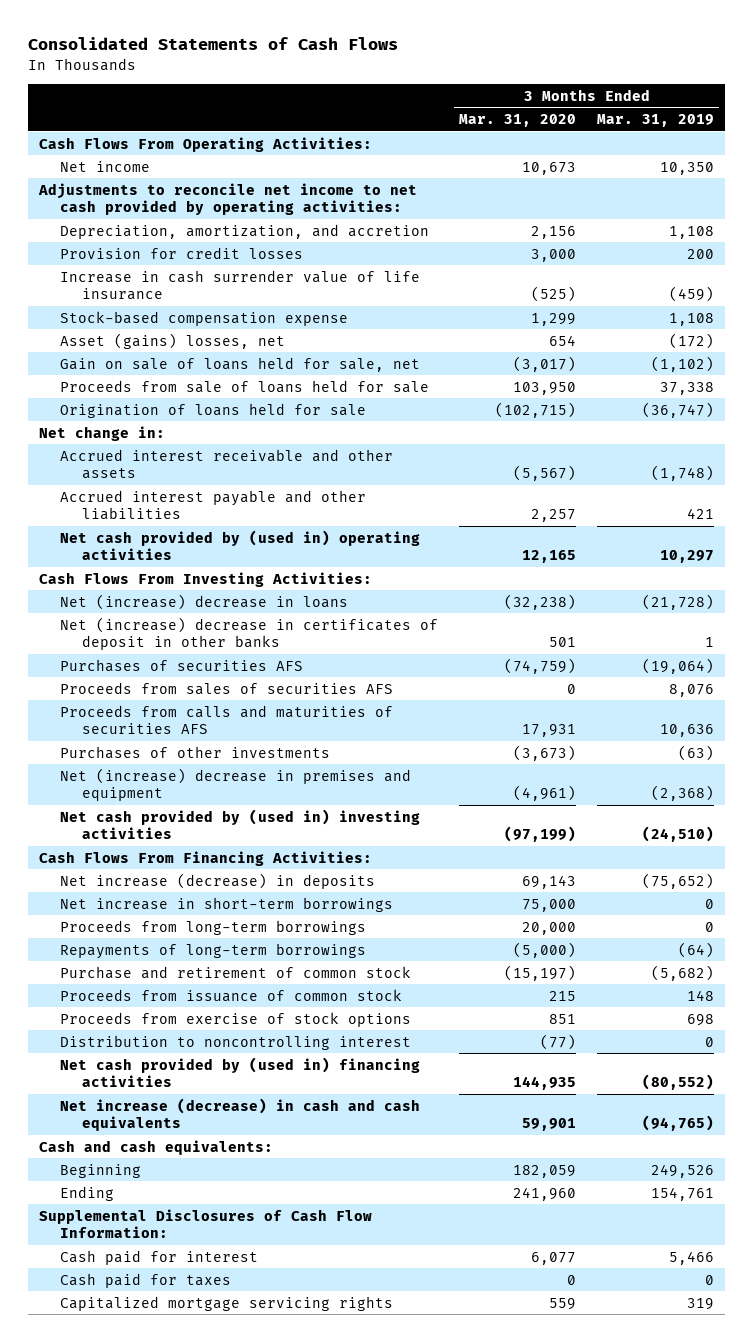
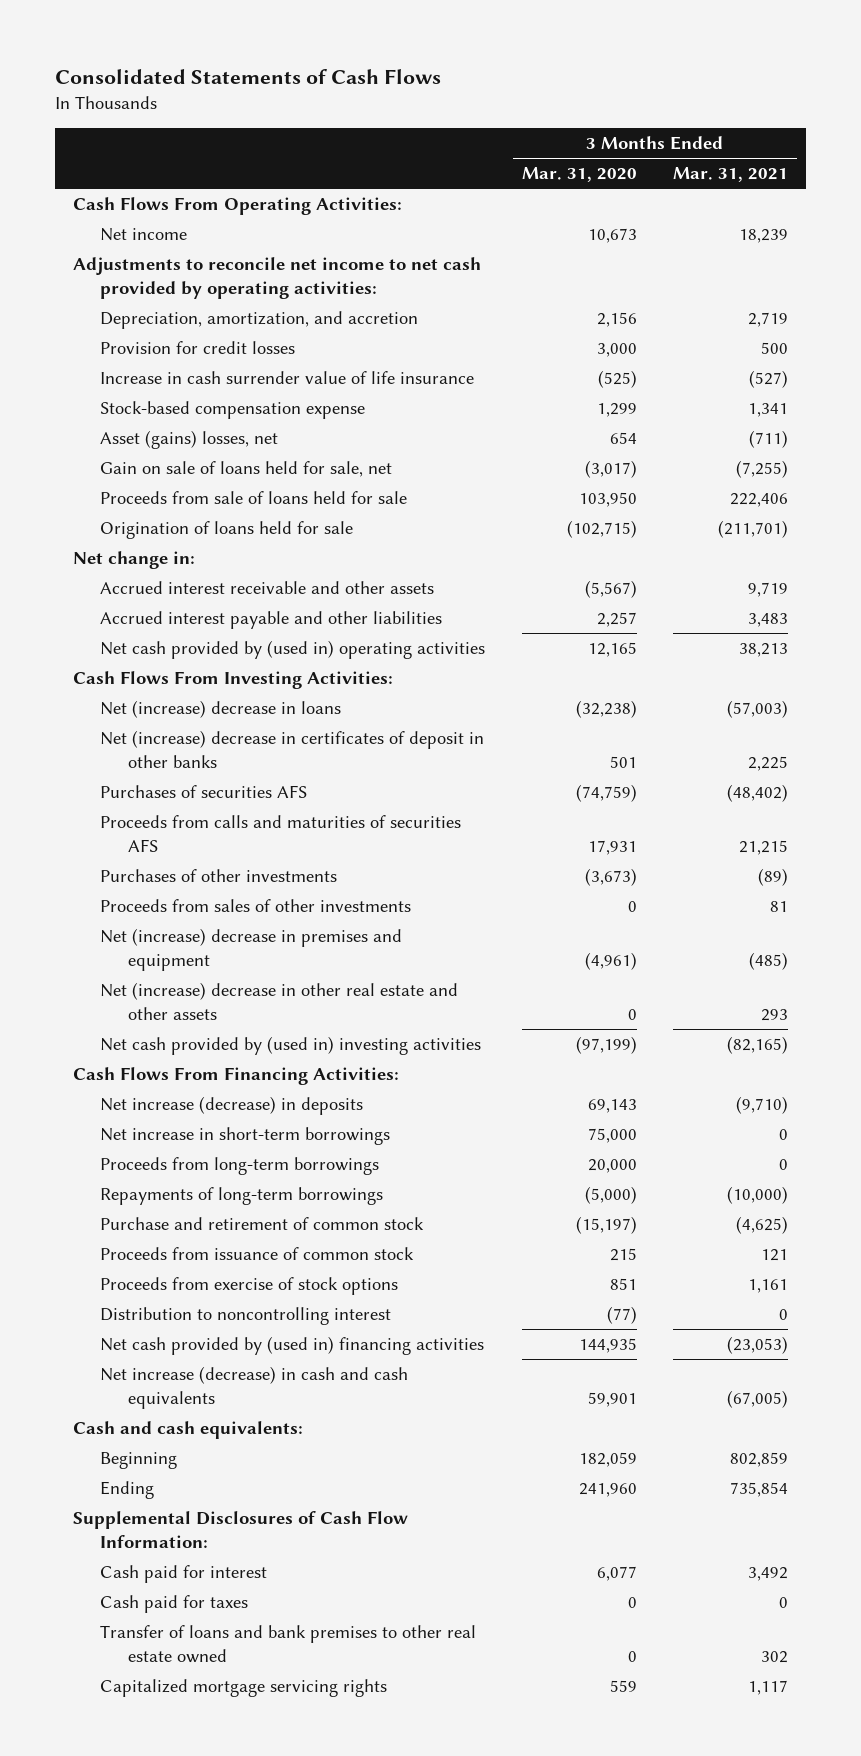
[597,113,715,127] Mar. 31, 2019 -> none
none -> [673,167,789,183] Mar. 31, 2021
[60,681,394,695] Proceeds from sales of securities AFS -> none
none -> [100,899,412,913] Proceeds from sales of other investments
none -> [100,982,459,1020] Net (increase) decrease in other real estate and other assets
none -> [100,1625,477,1663] Transfer of loans and bank premises to other real estate owned

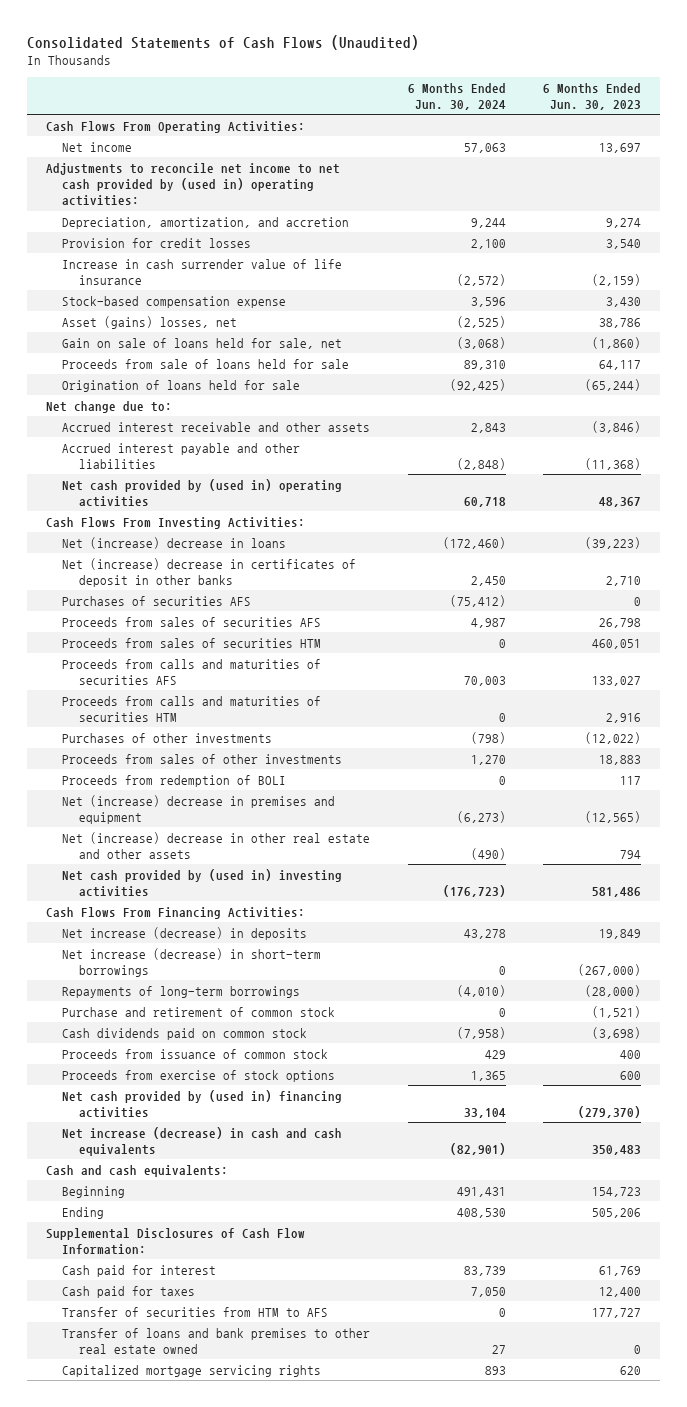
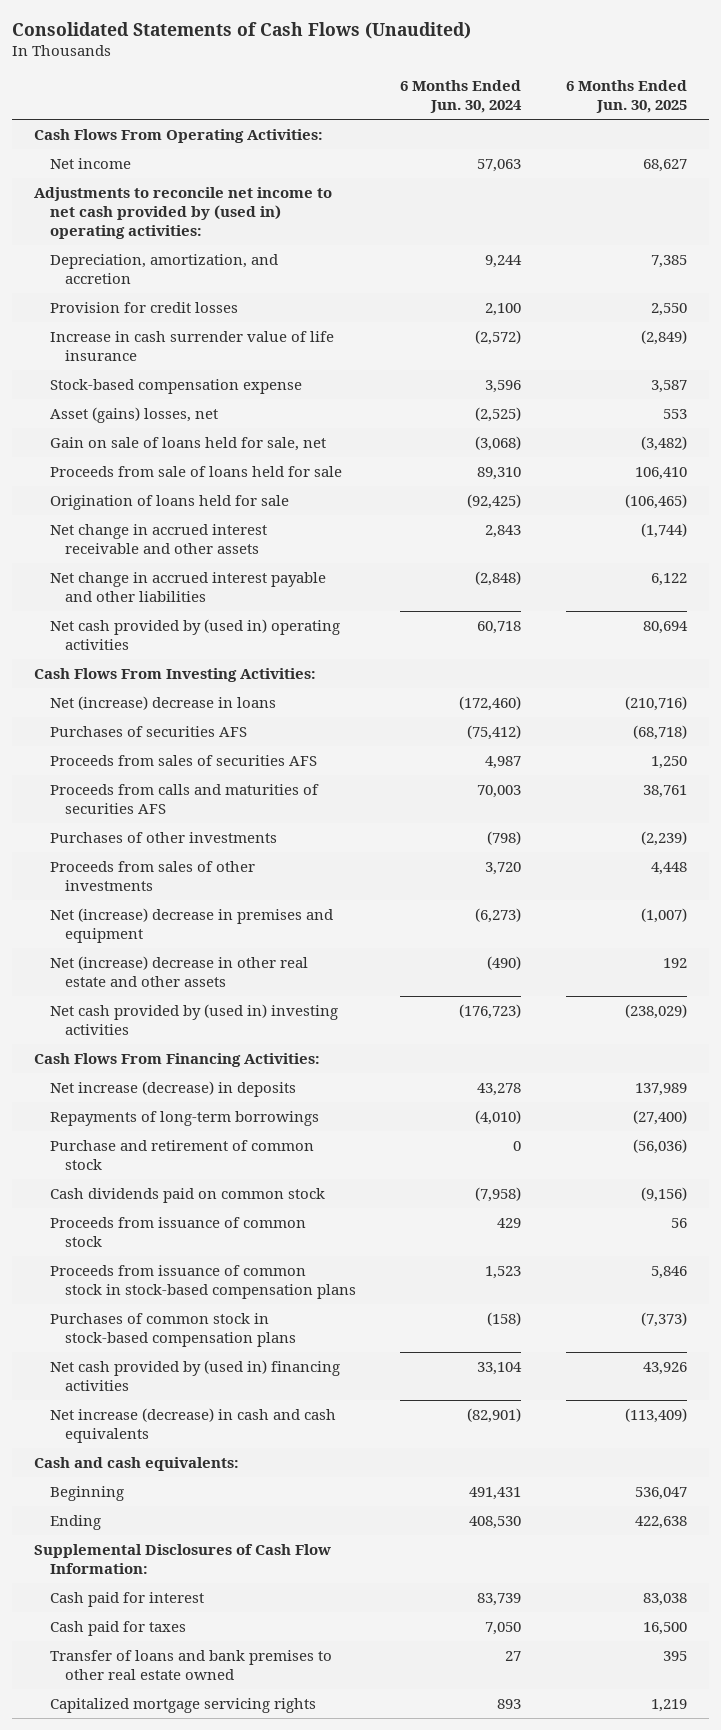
[543,82,642,110] 6 Months Ended Jun. 30, 2023 -> none
none -> [565,80,687,114] 6 Months Ended Jun. 30, 2025
[45,400,172,413] Net change due to: -> none
[62,421,371,432] Accrued interest receivable and other assets -> [49,524,267,555] Net change in accrued interest receivable and other assets
[62,442,301,469] Accrued interest payable and other liabilities -> [49,572,326,603] Net change in accrued interest payable and other liabilities
[62,557,357,587] Net (increase) decrease in certificates of deposit in other banks -> none
[62,637,322,648] Proceeds from sales of securities HTM -> none
[62,695,322,722] Proceeds from calls and maturities of securities HTM -> none
[62,774,287,787] Proceeds from redemption of BOLI -> none
[470,754,506,765] 1,270 -> [485,862,522,876] 3,720
[62,947,322,977] Net increase (decrease) in short-term borrowings -> none
[62,1069,336,1082] Proceeds from exercise of stock options -> [49,1265,356,1300] Proceeds from issuance of common stock in stock-based compensation plans
[470,1070,506,1081] 1,365 -> [485,1266,522,1280] 1,523
none -> [49,1313,296,1348] Purchases of common stock in stock-based compensation plans
[62,1306,329,1317] Transfer of securities from HTM to AFS -> none

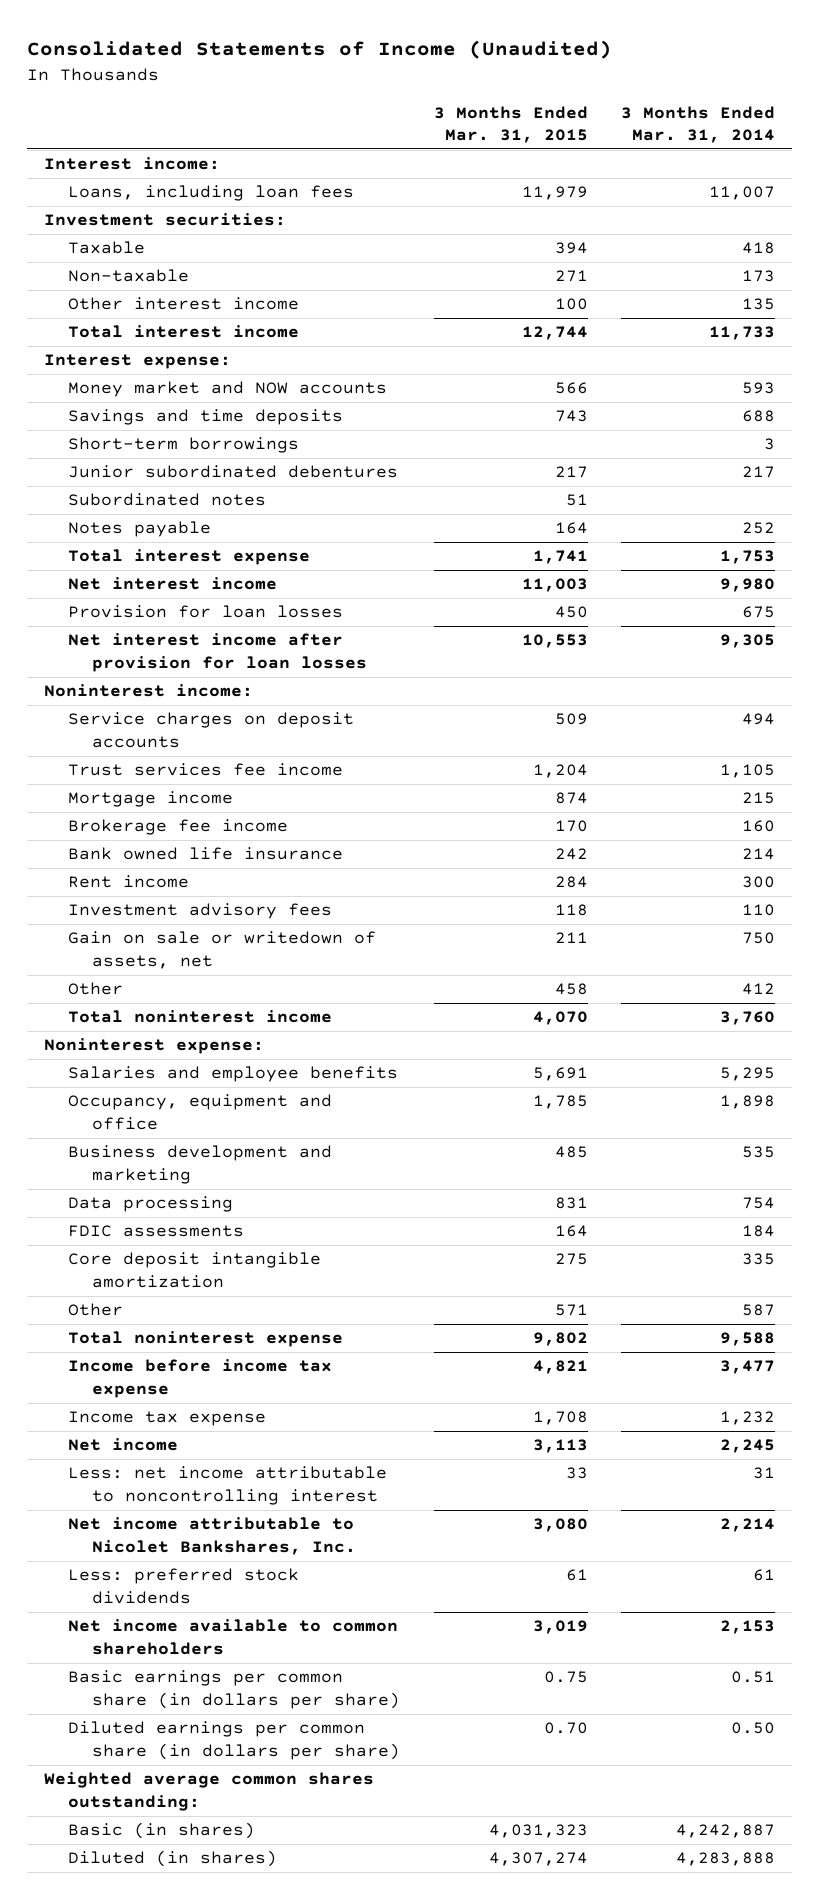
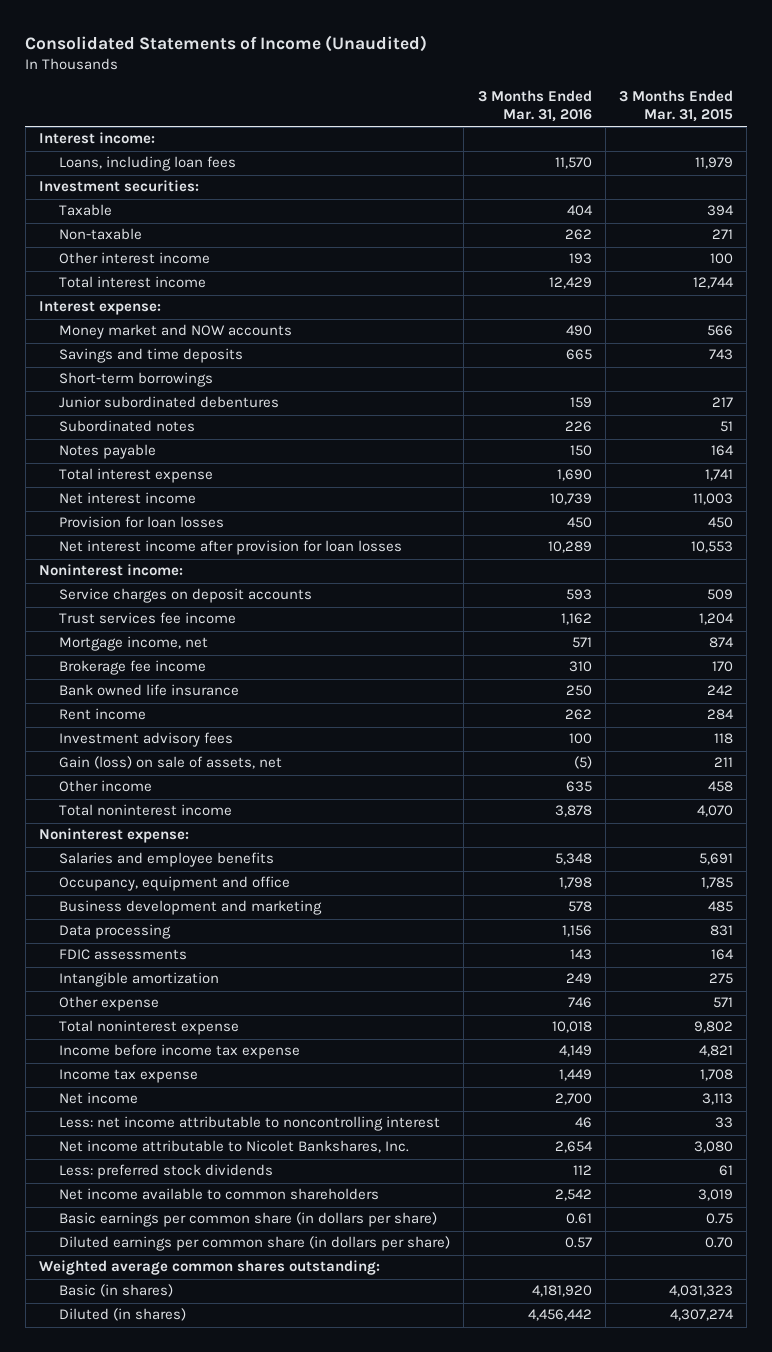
[621,105,776,144] 3 Months Ended Mar. 31, 2014 -> none
none -> [477,89,592,123] 3 Months Ended Mar. 31, 2016
[68,791,234,808] Mortgage income -> [59,636,209,652] Mortgage income, net
[68,931,377,970] Gain on sale or writedown of assets, net -> [59,756,283,770] Gain (loss) on sale of assets, net
[68,982,124,996] Other -> [59,780,153,793] Other income
[68,1252,322,1289] Core deposit intangible amortization -> [59,972,220,988] Intangible amortization
[68,1303,124,1317] Other -> [59,996,160,1012] Other expense

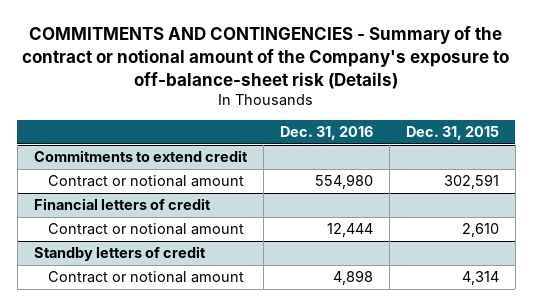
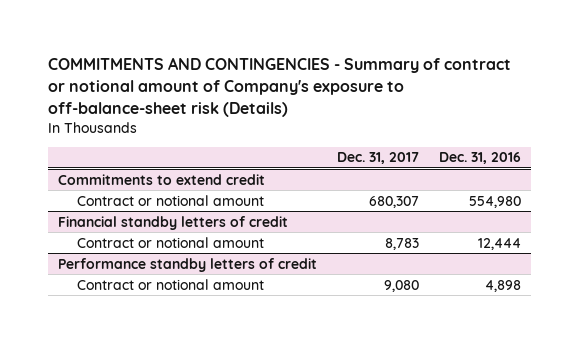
[22,26,510,89] COMMITMENTS AND CONTINGENCIES - Summary of the contract or notional amount of the Company's exposure to off-balance-sheet risk (Details) -> [47,56,511,117] COMMITMENTS AND CONTINGENCIES - Summary of contract or notional amount of Company's exposure to off-balance-sheet risk (Details)
[405,126,499,141] Dec. 31, 2015 -> none
none -> [337,152,420,165] Dec. 31, 2017
[33,198,211,211] Financial letters of credit -> [57,215,288,230] Financial standby letters of credit
[33,246,206,262] Standby letters of credit -> [57,257,317,272] Performance standby letters of credit

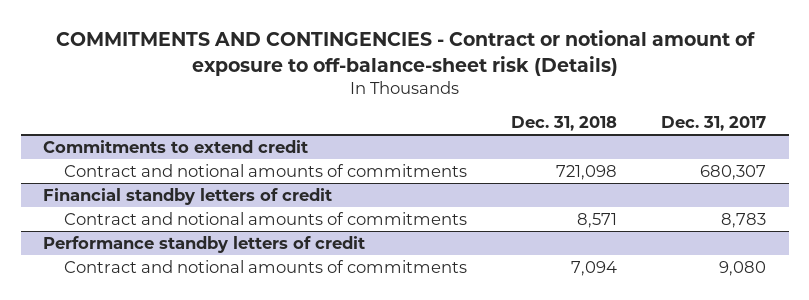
[47,56,511,117] COMMITMENTS AND CONTINGENCIES - Summary of contract or notional amount of Company's exposure to off-balance-sheet risk (Details) -> [55,30,755,76] COMMITMENTS AND CONTINGENCIES - Contract or notional amount of exposure to off-balance-sheet risk (Details)
[439,152,522,165] Dec. 31, 2016 -> none
none -> [511,116,618,132] Dec. 31, 2018
[76,194,264,206] Contract or notional amount -> [63,163,467,177] Contract and notional amounts of commitments
[76,236,264,248] Contract or notional amount -> [63,211,467,225] Contract and notional amounts of commitments
[76,278,264,290] Contract or notional amount -> [63,259,467,273] Contract and notional amounts of commitments

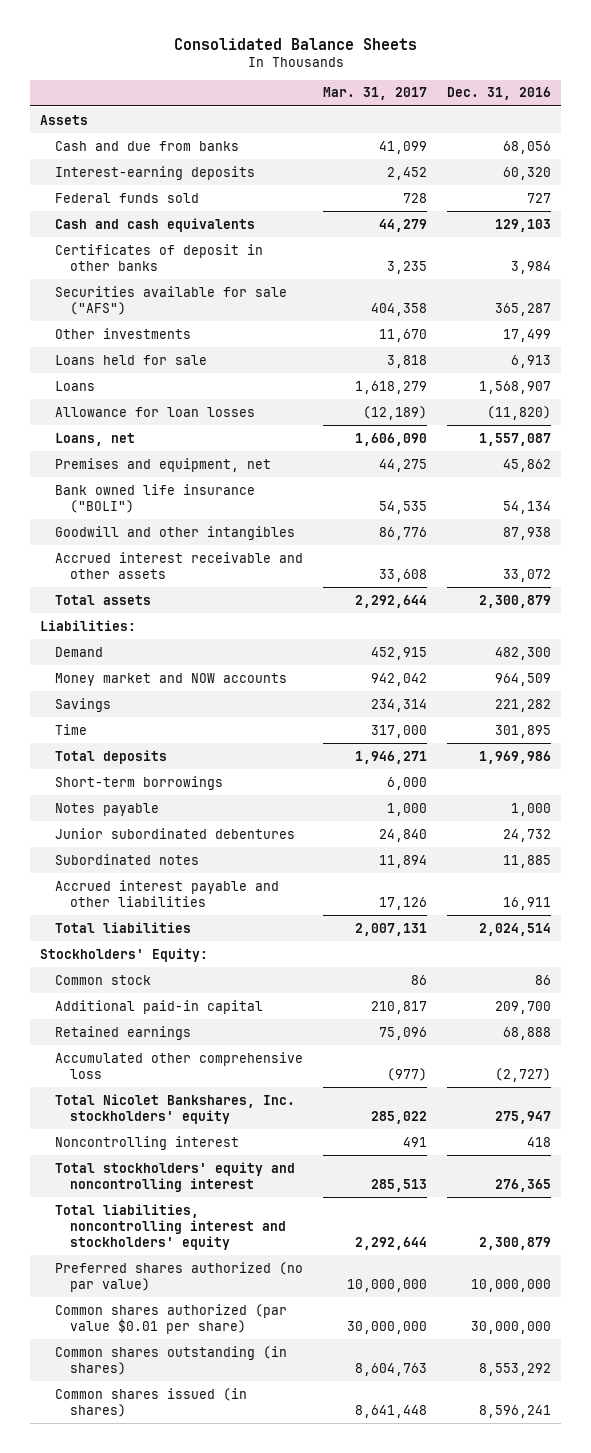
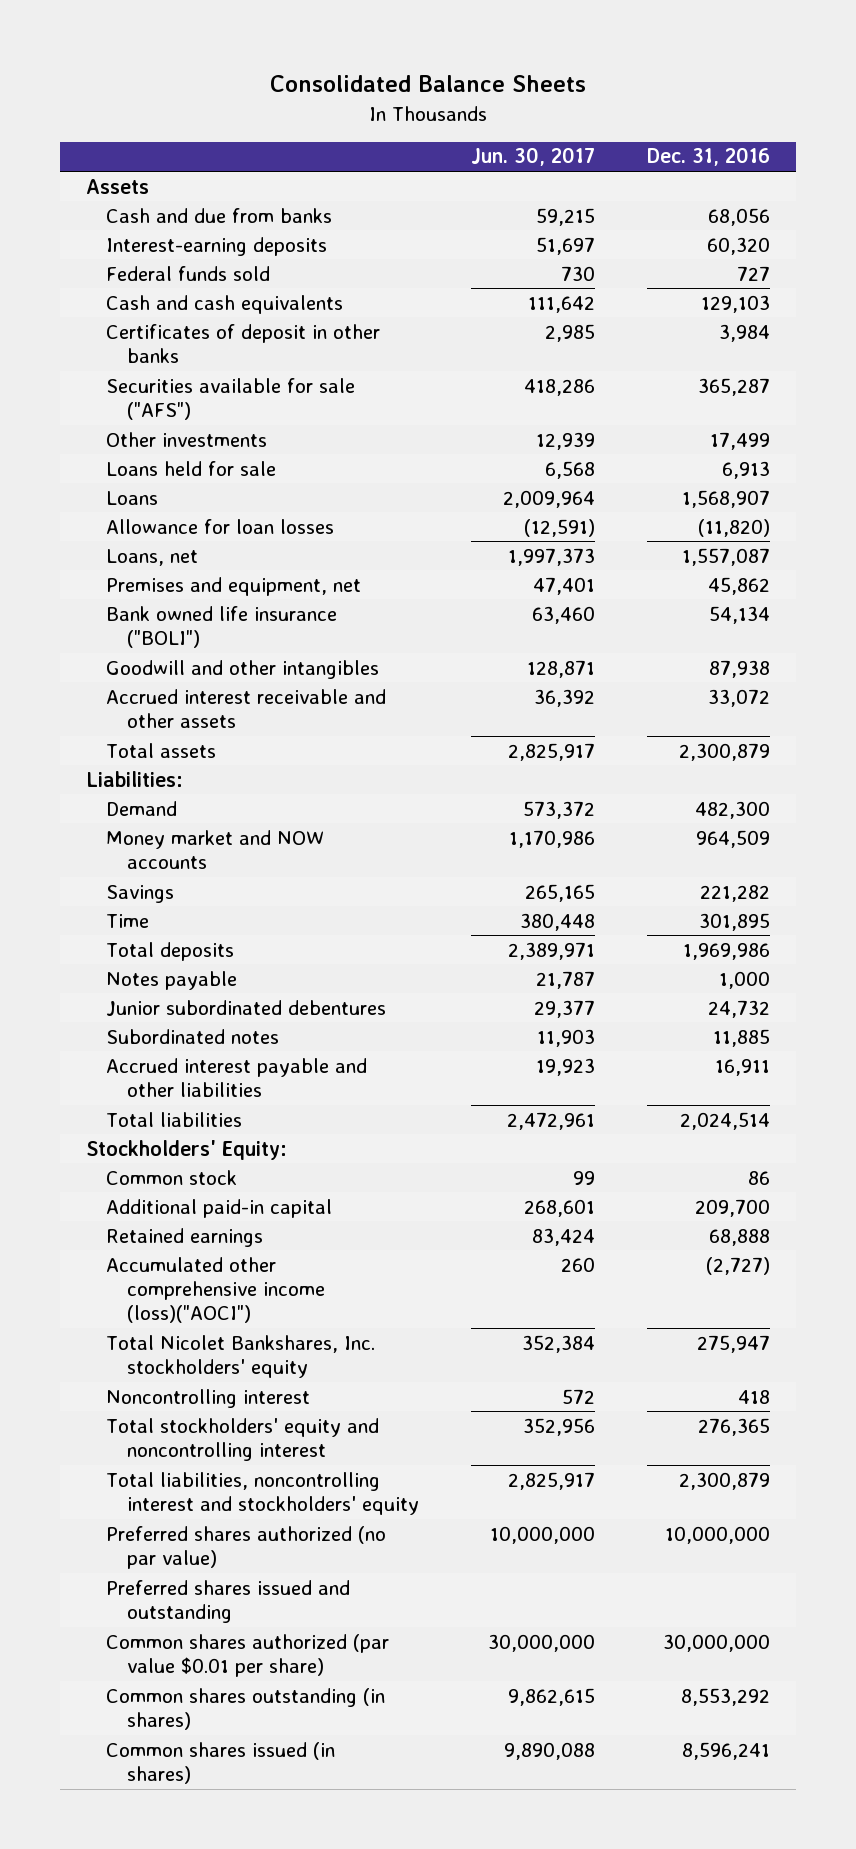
[323,87,428,101] Mar. 31, 2017 -> none
none -> [471,147,596,167] Jun. 30, 2017
[55,775,224,790] Short-term borrowings -> none
[55,1051,304,1079] Accumulated other comprehensive loss -> [106,1256,325,1324] Accumulated other comprehensive income (loss)("AOCI")
none -> [106,1579,351,1624] Preferred shares issued and outstanding

